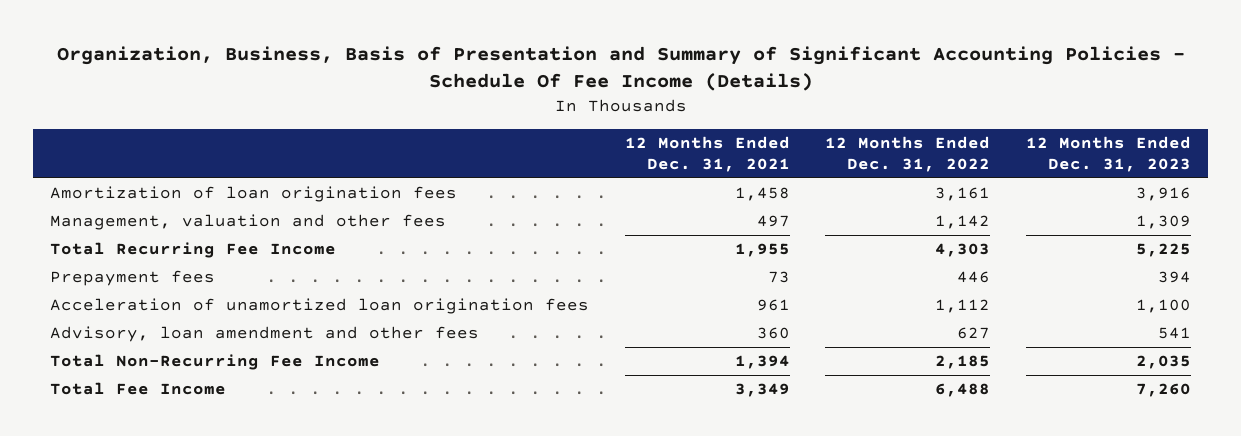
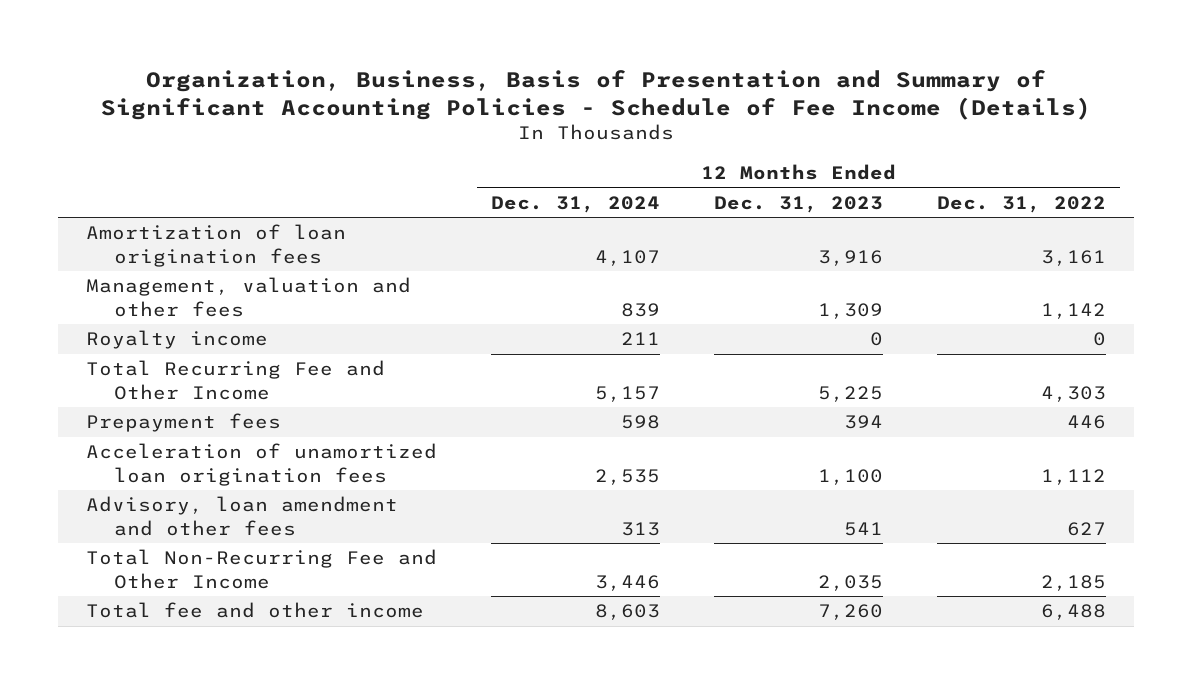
[56,45,1185,92] Organization, Business, Basis of Presentation and Summary of Significant Accounting Policies - Schedule Of Fee Income (Details) -> [101,69,1092,120] Organization, Business, Basis of Presentation and Summary of Significant Accounting Policies - Schedule of Fee Income (Details)
[624,136,790,172] 12 Months Ended Dec. 31, 2021 -> none
none -> [490,195,660,213] Dec. 31, 2024
none -> [85,330,268,350] Royalty income
[50,242,337,259] Total Recurring Fee Income -> [85,360,385,400] Total Recurring Fee and Other Income
[50,354,381,371] Total Non-Recurring Fee Income -> [85,549,437,589] Total Non-Recurring Fee and Other Income
[50,382,227,396] Total Fee Income -> [85,602,424,619] Total fee and other income

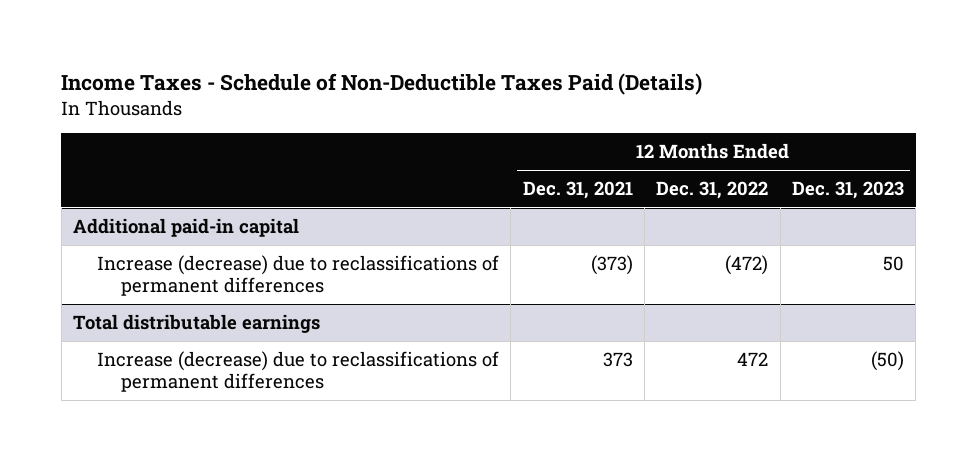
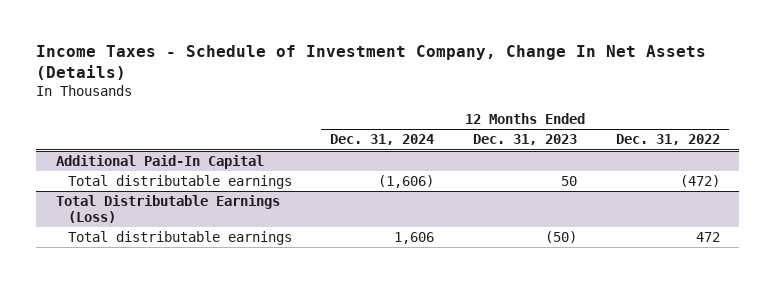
[61,73,703,96] Income Taxes - Schedule of Non-Deductible Taxes Paid (Details) -> [36,45,707,80] Income Taxes - Schedule of Investment Company, Change In Net Assets (Details)
[522,181,633,200] Dec. 31, 2021 -> none
none -> [330,134,435,146] Dec. 31, 2024
[73,217,300,237] Additional paid-in capital -> [55,155,264,170] Additional Paid-In Capital
[97,254,500,297] Increase (decrease) due to reclassifications of permanent differences -> [67,175,292,190] Total distributable earnings
[73,313,321,333] Total distributable earnings -> [55,195,280,224] Total Distributable Earnings (Loss)
[97,350,500,393] Increase (decrease) due to reclassifications of permanent differences -> [67,231,292,246] Total distributable earnings

